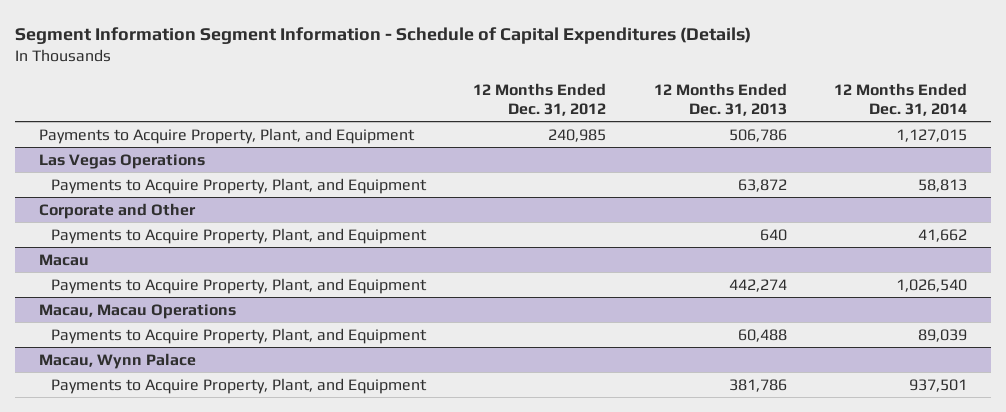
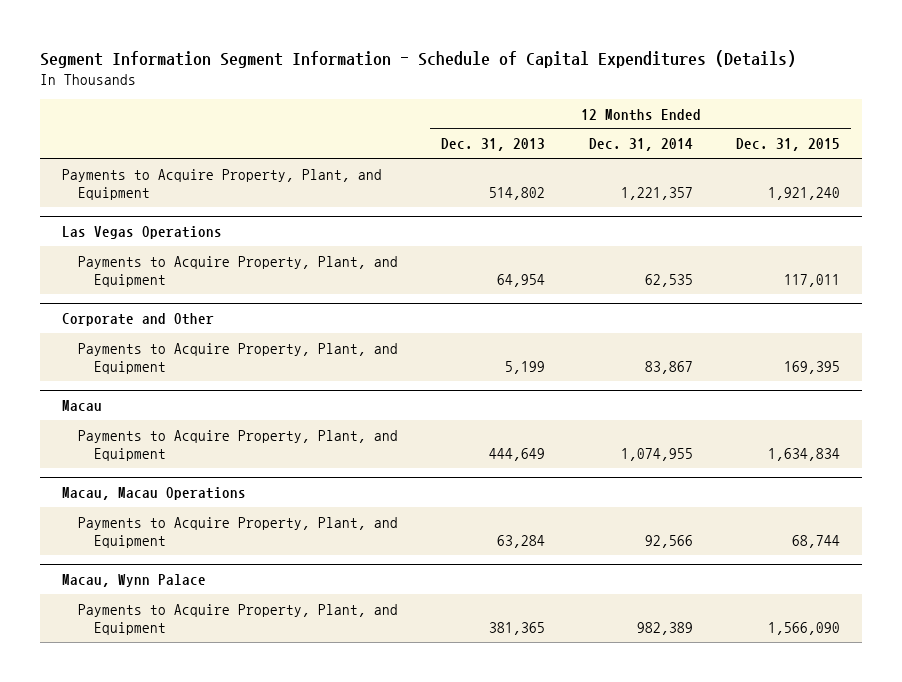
[473,82,607,116] 12 Months Ended Dec. 31, 2012 -> none
none -> [735,138,840,152] Dec. 31, 2015
[728,128,787,142] 506,786 -> [489,186,546,200] 514,802
[896,128,968,142] 1,127,015 -> [620,186,693,200] 1,221,357
[737,178,787,192] 63,872 -> [497,273,546,287] 64,954
[918,178,968,192] 58,813 -> [644,273,693,287] 62,535
[759,228,787,241] 640 -> [505,360,546,374] 5,199
[918,228,968,242] 41,662 -> [644,360,693,374] 83,867
[728,278,787,292] 442,274 -> [489,447,546,461] 444,649
[896,278,968,292] 1,026,540 -> [620,447,693,461] 1,074,955
[737,328,787,342] 60,488 -> [497,534,546,548] 63,284
[918,328,968,342] 89,039 -> [644,534,693,548] 92,566
[728,378,787,392] 381,786 -> [489,621,546,635] 381,365
[909,378,968,392] 937,501 -> [636,621,693,635] 982,389

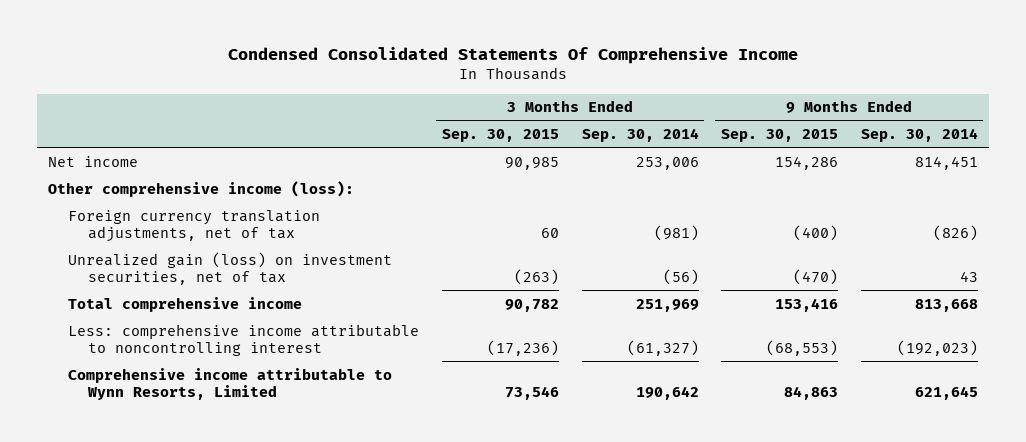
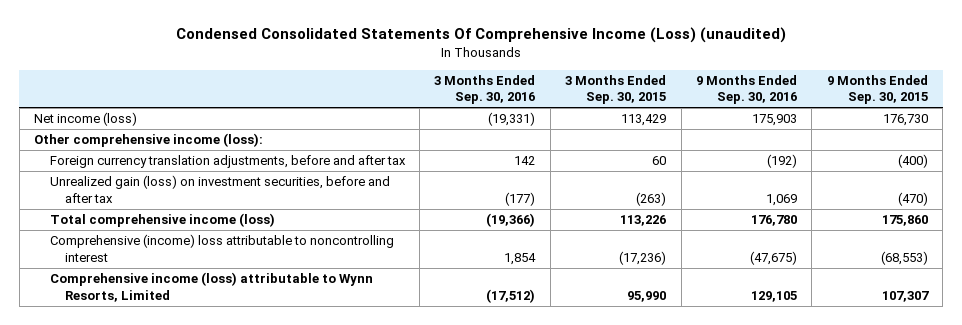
[228,46,799,64] Condensed Consolidated Statements Of Comprehensive Income -> [175,27,786,44] Condensed Consolidated Statements Of Comprehensive Income (Loss) (unaudited)
[581,128,699,143] Sep. 30, 2014 -> none
[860,128,978,143] Sep. 30, 2014 -> none
none -> [434,74,536,105] 3 Months Ended Sep. 30, 2016
none -> [695,74,797,105] 9 Months Ended Sep. 30, 2016
[48,155,139,167] Net income -> [34,112,138,127] Net income (loss)
[504,156,559,170] 90,985 -> [621,114,667,127] 113,429
[775,155,839,170] 154,286 -> [882,114,928,127] 176,730
[68,209,321,242] Foreign currency translation adjustments, net of tax -> [49,155,406,169] Foreign currency translation adjustments, before and after tax
[68,251,393,285] Unrealized gain (loss) on investment securities, net of tax -> [49,175,390,203] Unrealized gain (loss) on investment securities, before and after tax
[68,296,303,312] Total comprehensive income -> [49,213,275,228] Total comprehensive income (loss)
[504,298,559,312] 90,782 -> [620,215,667,227] 113,226
[775,297,839,312] 153,416 -> [881,215,928,227] 175,860
[68,323,420,356] Less: comprehensive income attributable to noncontrolling interest -> [49,234,394,262] Comprehensive (income) loss attributable to noncontrolling interest
[68,367,393,400] Comprehensive income attributable to Wynn Resorts, Limited -> [49,272,373,302] Comprehensive income (loss) attributable to Wynn Resorts, Limited
[504,385,559,400] 73,546 -> [627,290,667,302] 95,990
[784,385,839,400] 84,863 -> [881,290,929,302] 107,307

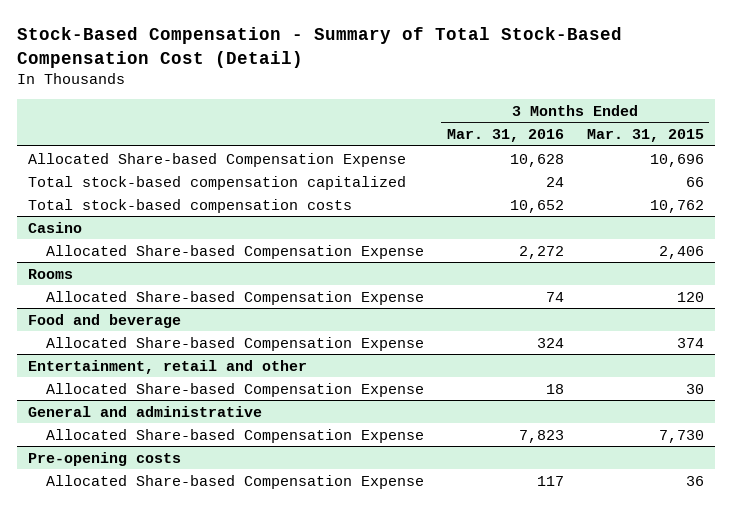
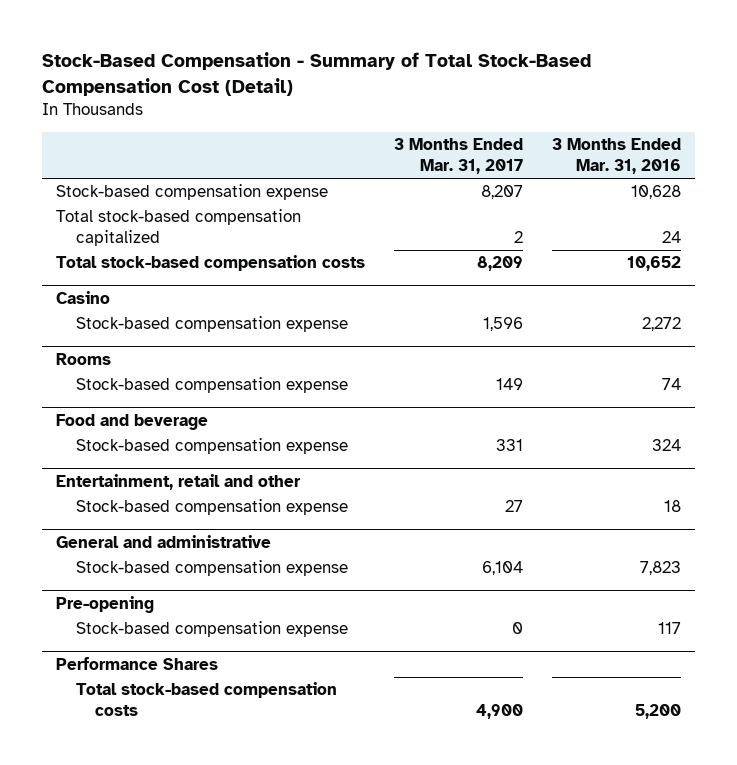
[586,128,704,142] Mar. 31, 2015 -> none
none -> [393,138,523,175] 3 Months Ended Mar. 31, 2017
[28,152,407,167] Allocated Share-based Compensation Expense -> [56,184,329,201] Stock-based compensation expense
[46,244,425,259] Allocated Share-based Compensation Expense -> [75,316,348,333] Stock-based compensation expense
[46,290,425,305] Allocated Share-based Compensation Expense -> [75,377,348,394] Stock-based compensation expense
[46,336,425,351] Allocated Share-based Compensation Expense -> [75,438,348,455] Stock-based compensation expense
[46,382,425,397] Allocated Share-based Compensation Expense -> [75,499,348,516] Stock-based compensation expense
[46,428,425,443] Allocated Share-based Compensation Expense -> [75,560,348,577] Stock-based compensation expense
[28,451,182,466] Pre-opening costs -> [56,595,155,613] Pre-opening
[46,474,425,489] Allocated Share-based Compensation Expense -> [75,621,348,638] Stock-based compensation expense
none -> [56,656,219,670] Performance Shares
none -> [75,682,337,717] Total stock-based compensation costs

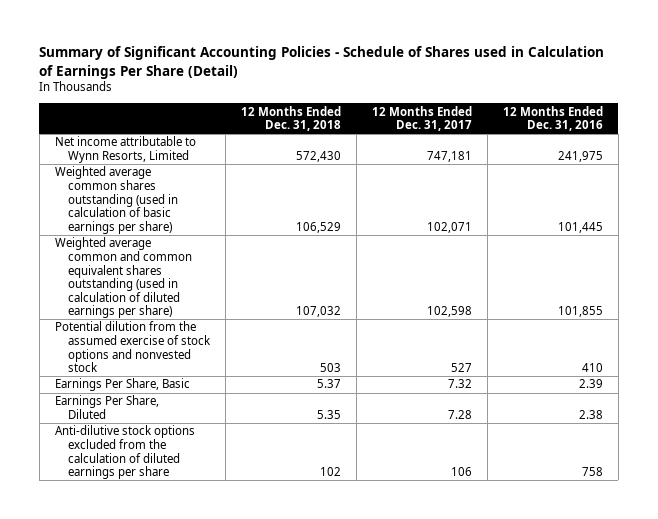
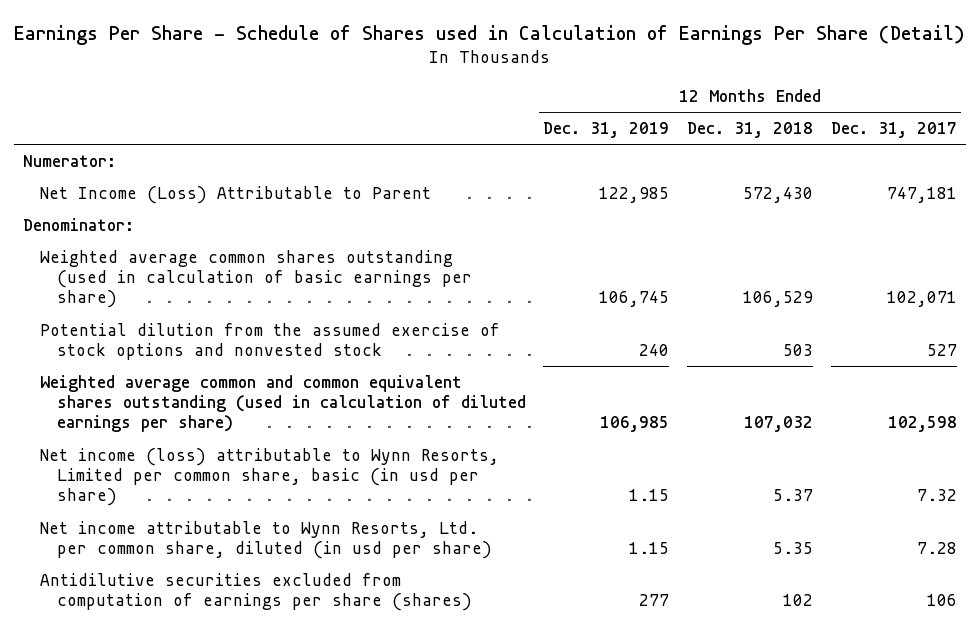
[39,46,605,79] Summary of Significant Accounting Policies - Schedule of Shares used in Calculation of Earnings Per Share (Detail) -> [13,25,965,46] Earnings Per Share - Schedule of Shares used in Calculation of Earnings Per Share (Detail)
[502,105,603,132] 12 Months Ended Dec. 31, 2016 -> none
none -> [543,121,670,138] Dec. 31, 2019
none -> [22,154,116,167] Numerator:
[54,136,196,164] Net income attributable to Wynn Resorts, Limited -> [39,185,431,204] Net Income (Loss) Attributable to Parent
none -> [22,217,134,231] Denominator:
[54,237,192,319] Weighted average common and common equivalent shares outstanding (used in calculation of diluted earnings per share) -> [39,374,526,433] Weighted average common and common equivalent shares outstanding (used in calculation of diluted earnings per share)
[54,378,190,392] Earnings Per Share, Basic -> [39,447,499,507] Net income (loss) attributable to Wynn Resorts, Limited per common share, basic (in usd per share)
[54,395,159,420] Earnings Per Share, Diluted -> [39,520,492,560] Net income attributable to Wynn Resorts, Ltd. per common share, diluted (in usd per share)
[54,425,195,480] Anti-dilutive stock options excluded from the calculation of diluted earnings per share -> [39,572,472,612] Antidilutive securities excluded from computation of earnings per share (shares)

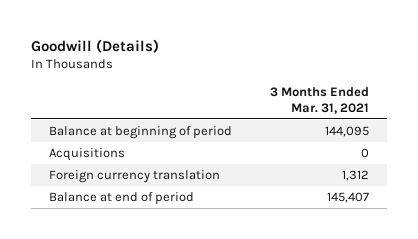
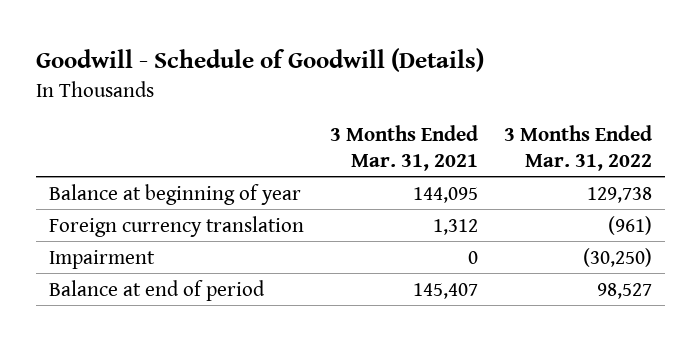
[30,38,159,53] Goodwill (Details) -> [35,48,484,73] Goodwill - Schedule of Goodwill (Details)
none -> [503,124,652,171] 3 Months Ended Mar. 31, 2022
[49,148,126,162] Acquisitions -> none
[49,126,233,140] Balance at beginning of period -> [48,183,301,205] Balance at beginning of year
none -> [48,249,155,269] Impairment

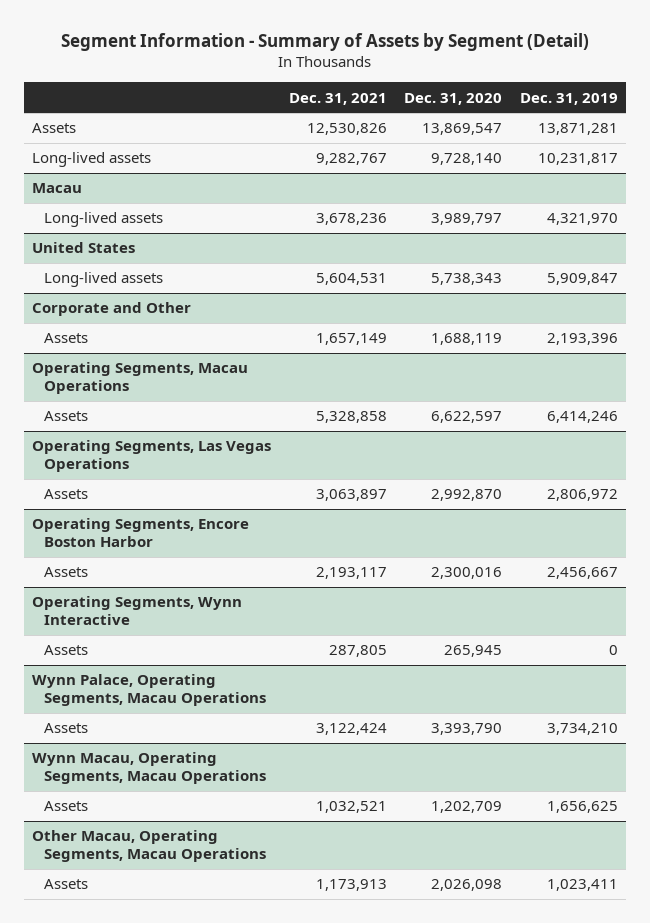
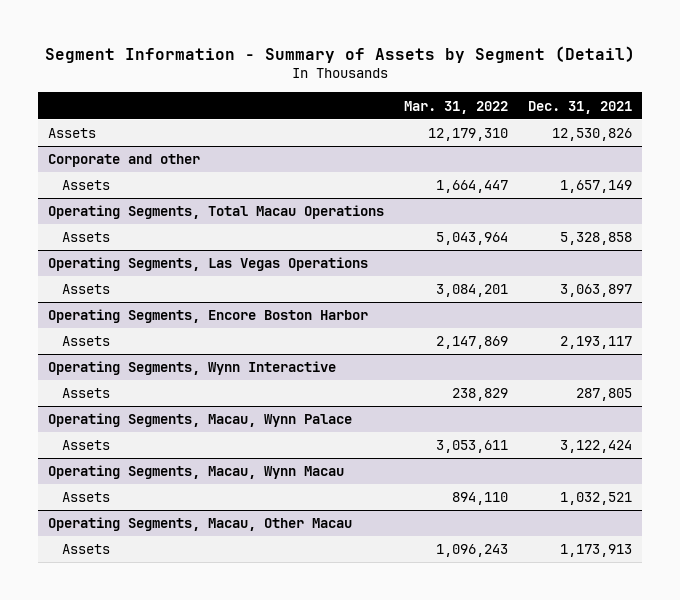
[404,92,503,105] Dec. 31, 2020 -> none
[519,92,618,105] Dec. 31, 2019 -> none
none -> [403,100,508,114] Mar. 31, 2022
[32,152,152,168] Long-lived assets -> none
[32,183,83,194] Macau -> none
[44,212,164,228] Long-lived assets -> none
[32,242,136,254] United States -> none
[44,272,164,288] Long-lived assets -> none
[32,302,192,317] Corporate and Other -> [48,154,201,168] Corporate and other
[32,362,249,395] Operating Segments, Macau Operations -> [48,205,385,220] Operating Segments, Total Macau Operations
[32,674,267,707] Wynn Palace, Operating Segments, Macau Operations -> [48,413,353,428] Operating Segments, Macau, Wynn Palace
[32,752,267,785] Wynn Macau, Operating Segments, Macau Operations -> [48,465,345,480] Operating Segments, Macau, Wynn Macau
[32,830,267,863] Other Macau, Operating Segments, Macau Operations -> [48,517,353,532] Operating Segments, Macau, Other Macau

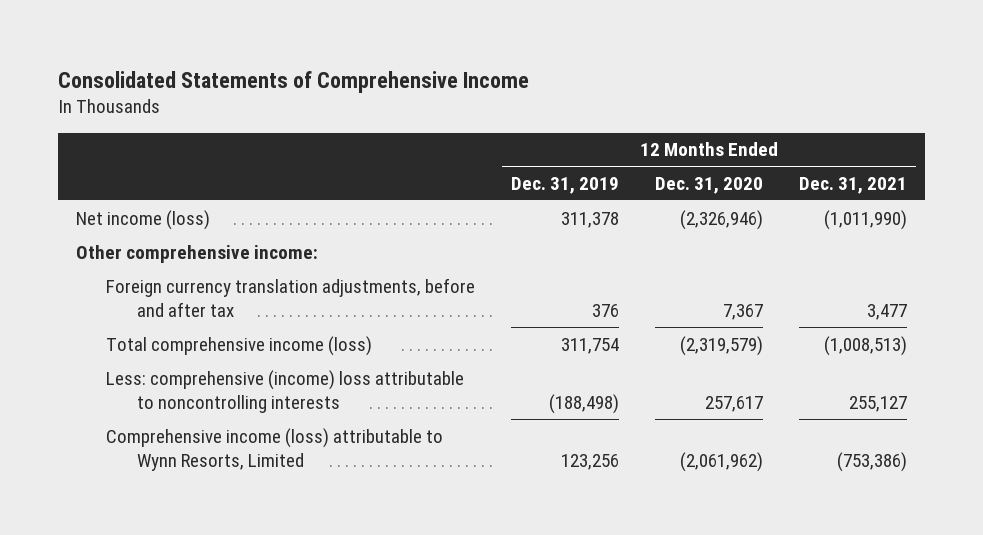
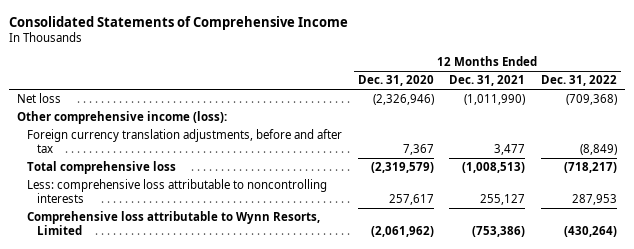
[511,176,620,194] Dec. 31, 2019 -> none
none -> [541,75,618,87] Dec. 31, 2022
[75,209,210,230] Net income (loss) -> [16,93,61,104] Net loss
[75,244,318,263] Other comprehensive income: -> [16,111,227,125] Other comprehensive income (loss):
[106,335,373,356] Total comprehensive income (loss) -> [27,161,177,175] Total comprehensive loss
[106,369,465,414] Less: comprehensive (income) loss attributable to noncontrolling interests -> [27,179,328,204] Less: comprehensive loss attributable to noncontrolling interests
[106,427,444,472] Comprehensive income (loss) attributable to Wynn Resorts, Limited -> [27,211,321,236] Comprehensive loss attributable to Wynn Resorts, Limited

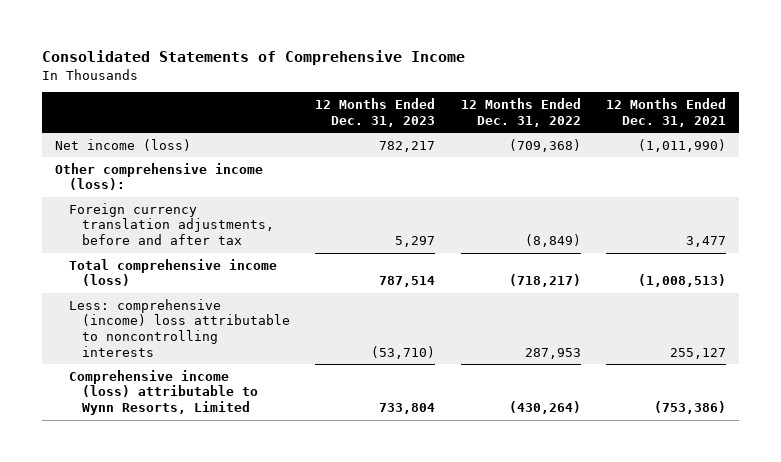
[357,75,434,87] Dec. 31, 2020 -> none
none -> [315,97,436,127] 12 Months Ended Dec. 31, 2023
[16,93,61,104] Net loss -> [55,138,192,151] Net income (loss)
[27,161,177,175] Total comprehensive loss -> [68,258,277,287] Total comprehensive income (loss)
[27,179,328,204] Less: comprehensive loss attributable to noncontrolling interests -> [68,298,291,358] Less: comprehensive (income) loss attributable to noncontrolling interests
[27,211,321,236] Comprehensive loss attributable to Wynn Resorts, Limited -> [68,369,259,416] Comprehensive income (loss) attributable to Wynn Resorts, Limited

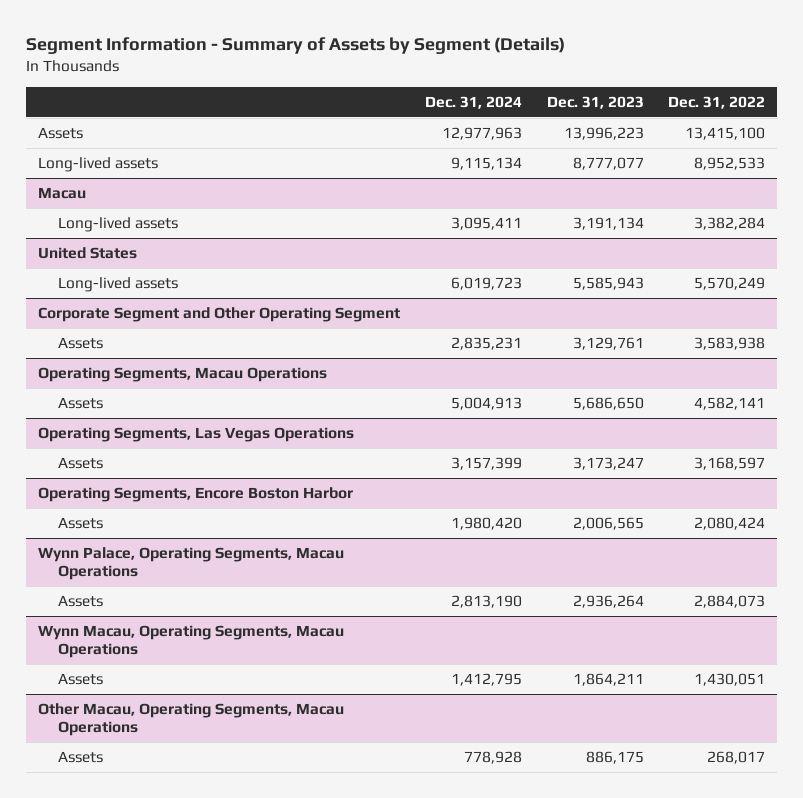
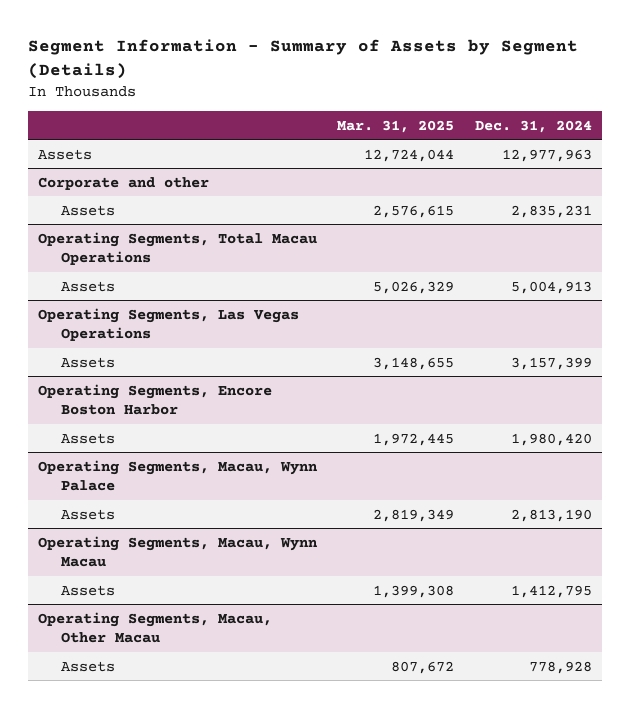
[546,95,644,109] Dec. 31, 2023 -> none
[668,95,766,109] Dec. 31, 2022 -> none
none -> [337,119,455,133] Mar. 31, 2025
[38,156,159,172] Long-lived assets -> none
[38,186,87,199] Macau -> none
[57,216,178,232] Long-lived assets -> none
[38,246,138,259] United States -> none
[57,276,178,292] Long-lived assets -> none
[38,306,401,322] Corporate Segment and Other Operating Segment -> [37,176,209,190] Corporate and other
[38,366,328,382] Operating Segments, Macau Operations -> [37,231,317,266] Operating Segments, Total Macau Operations
[38,546,345,581] Wynn Palace, Operating Segments, Macau Operations -> [37,459,318,492] Operating Segments, Macau, Wynn Palace
[38,624,345,659] Wynn Macau, Operating Segments, Macau Operations -> [37,535,318,568] Operating Segments, Macau, Wynn Macau
[38,702,345,737] Other Macau, Operating Segments, Macau Operations -> [37,611,272,644] Operating Segments, Macau, Other Macau

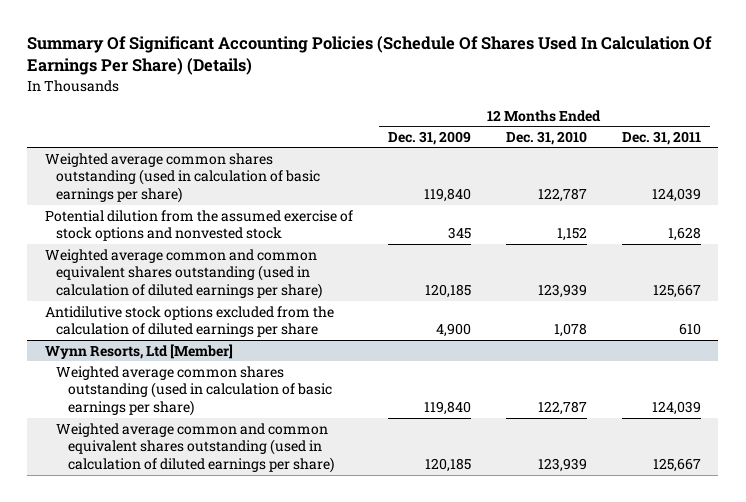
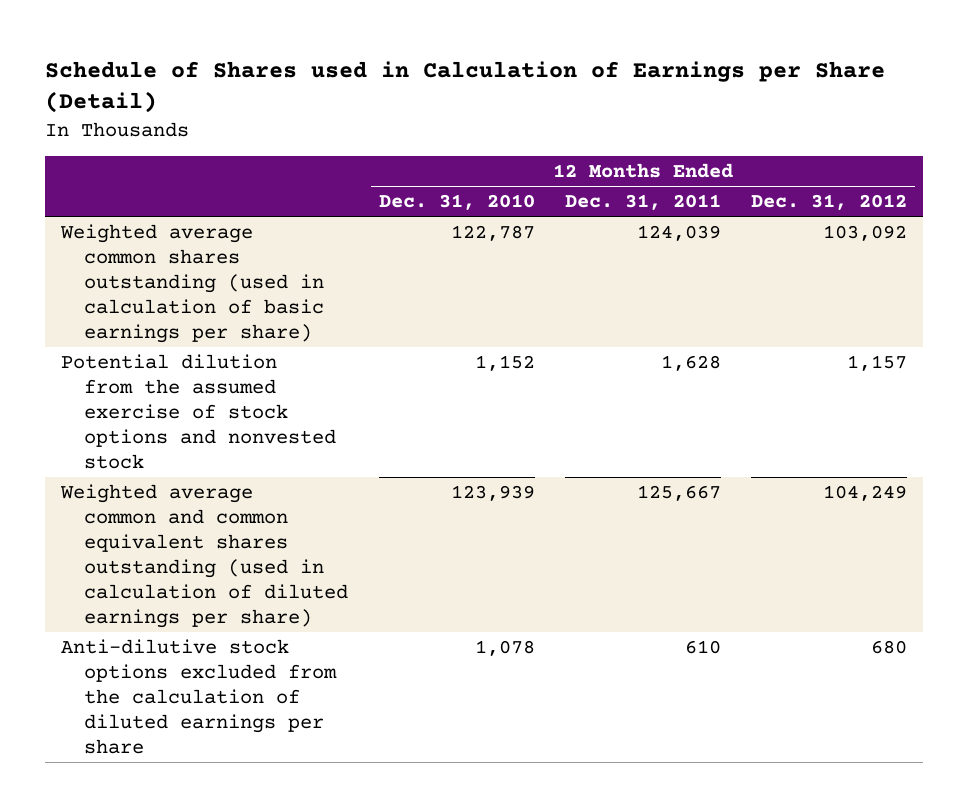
[27,36,713,76] Summary Of Significant Accounting Policies (Schedule Of Shares Used In Calculation Of Earnings Per Share) (Details) -> [45,60,886,114] Schedule of Shares used in Calculation of Earnings per Share (Detail)
[387,130,471,145] Dec. 31, 2009 -> none
none -> [751,194,908,211] Dec. 31, 2012
[44,343,233,359] Wynn Resorts, Ltd [Member] -> none
[56,365,332,417] Weighted average common shares outstanding (used in calculation of basic earnings per share) -> none
[56,422,334,474] Weighted average common and common equivalent shares outstanding (used in calculation of diluted earnings per share) -> none
[44,305,334,338] Antidilutive stock options excluded from the calculation of diluted earnings per share -> [60,638,338,755] Anti-dilutive stock options excluded from the calculation of diluted earnings per share

